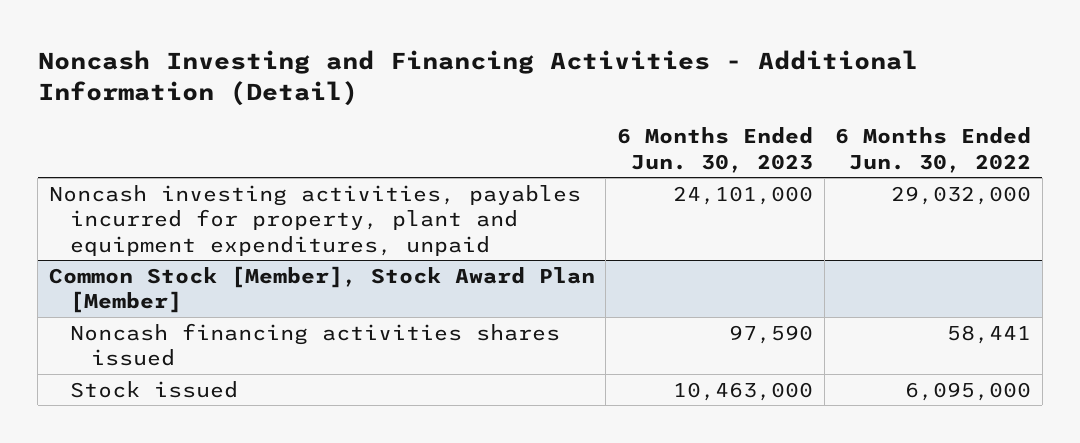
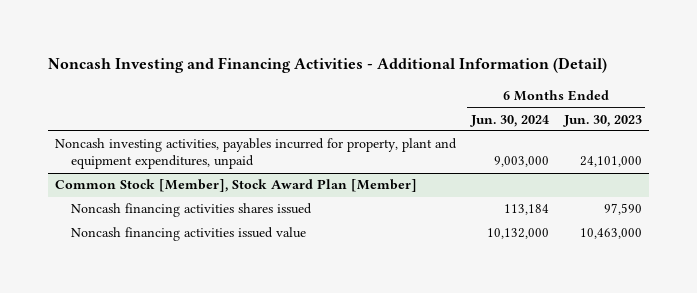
[835,127,1032,173] 6 Months Ended Jun. 30, 2022 -> none
none -> [469,114,549,127] Jun. 30, 2024
[70,380,239,398] Stock issued -> [70,227,306,242] Noncash financing activities issued value

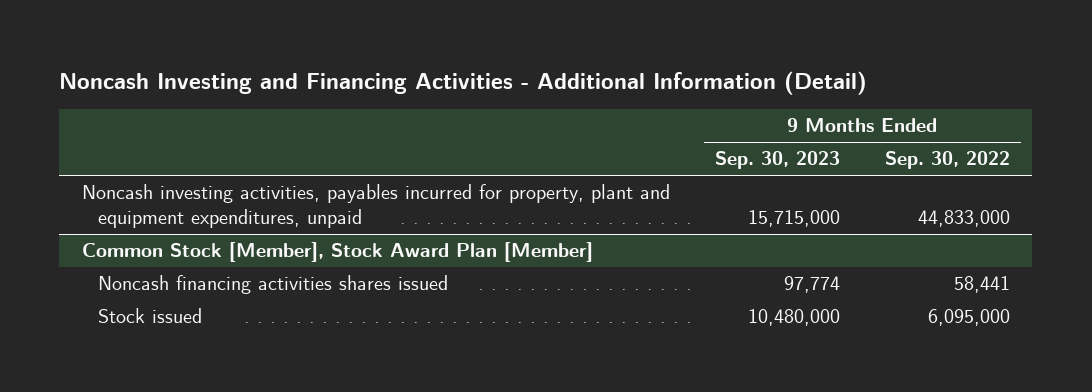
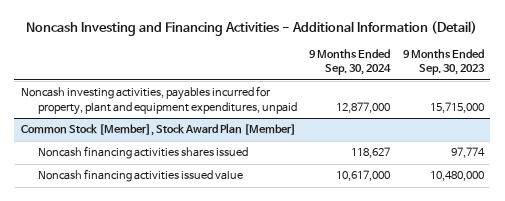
[884,151,1010,170] Sep. 30, 2022 -> none
none -> [309,49,392,76] 9 Months Ended Sep. 30, 2024
[98,308,203,324] Stock issued -> [37,169,243,183] Noncash financing activities issued value

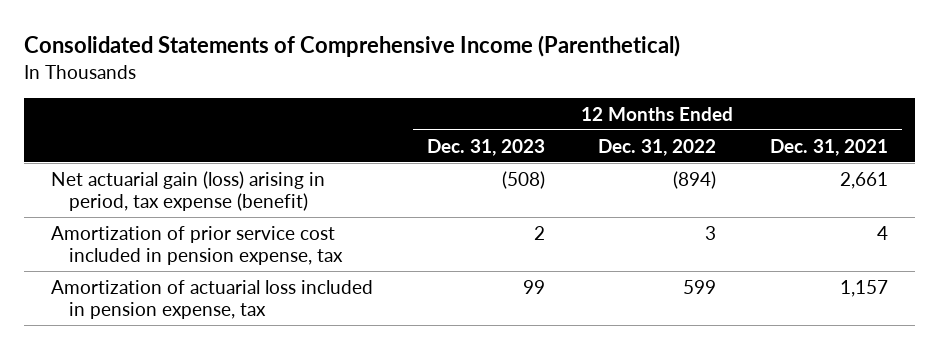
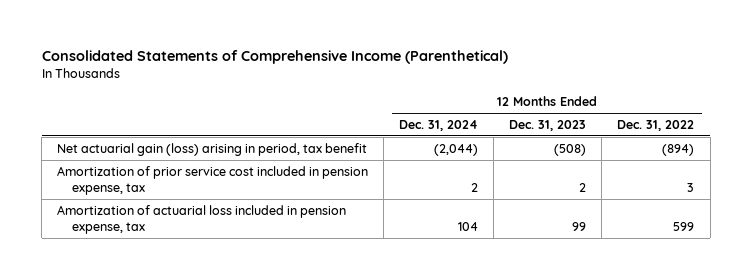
[770,138,889,156] Dec. 31, 2021 -> none
none -> [399,119,479,131] Dec. 31, 2024
[51,170,326,211] Net actuarial gain (loss) arising in period, tax expense (benefit) -> [57,142,368,156] Net actuarial gain (loss) arising in period, tax benefit

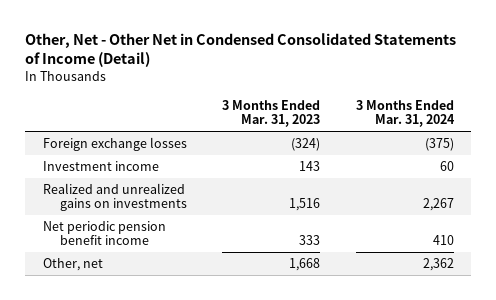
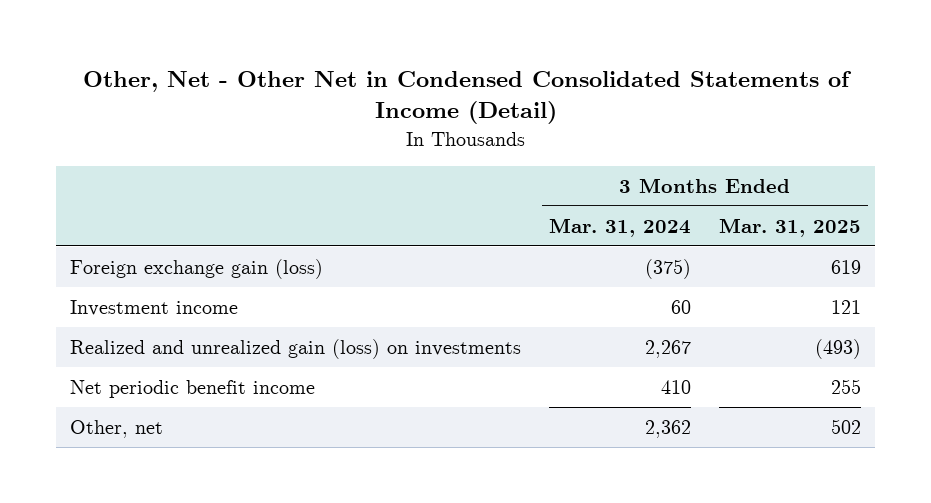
[222,99,321,128] 3 Months Ended Mar. 31, 2023 -> none
none -> [718,217,861,237] Mar. 31, 2025
[42,136,187,151] Foreign exchange losses -> [70,258,324,279] Foreign exchange gain (loss)
[42,182,187,212] Realized and unrealized gains on investments -> [70,338,522,359] Realized and unrealized gain (loss) on investments
[42,220,166,246] Net periodic pension benefit income -> [70,379,316,398] Net periodic benefit income

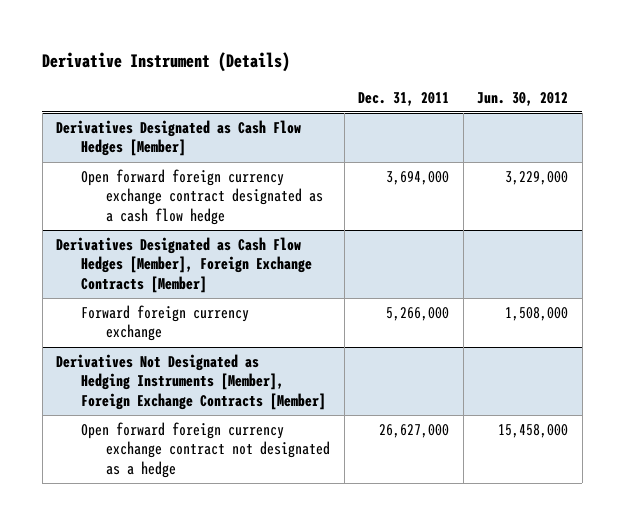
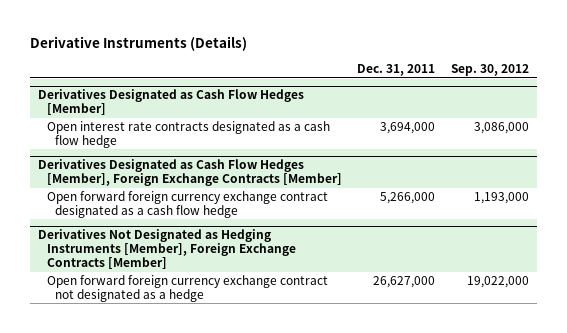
[42,51,291,72] Derivative Instrument (Details) -> [30,36,248,52] Derivative Instruments (Details)
[477,91,569,106] Jun. 30, 2012 -> none
none -> [451,64,530,77] Sep. 30, 2012
[81,169,324,225] Open forward foreign currency exchange contract designated as a cash flow hedge -> [46,121,330,149] Open interest rate contracts designated as a cash flow hedge
[81,305,250,342] Forward foreign currency exchange -> [46,191,328,219] Open forward foreign currency exchange contract designated as a cash flow hedge

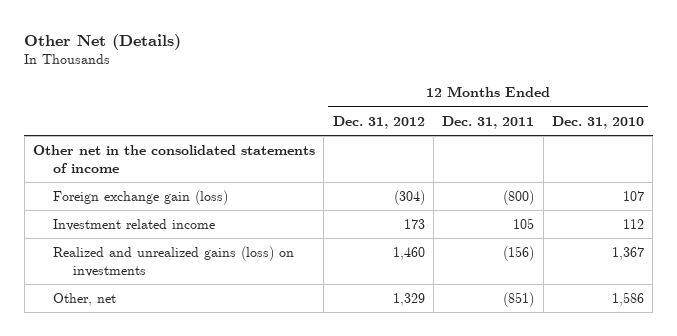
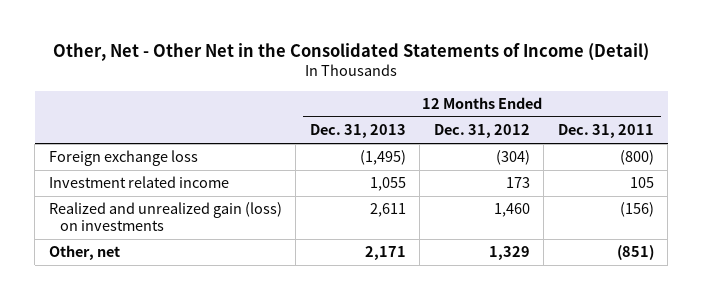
[24,33,182,50] Other Net (Details) -> [53,43,650,62] Other, Net - Other Net in the Consolidated Statements of Income (Detail)
[551,115,644,129] Dec. 31, 2010 -> none
none -> [309,124,406,139] Dec. 31, 2013
[33,144,316,173] Other net in the consolidated statements of income -> none
[53,189,229,205] Foreign exchange gain (loss) -> [48,150,198,167] Foreign exchange loss
[53,245,295,277] Realized and unrealized gains (loss) on investments -> [48,202,282,232] Realized and unrealized gain (loss) on investments

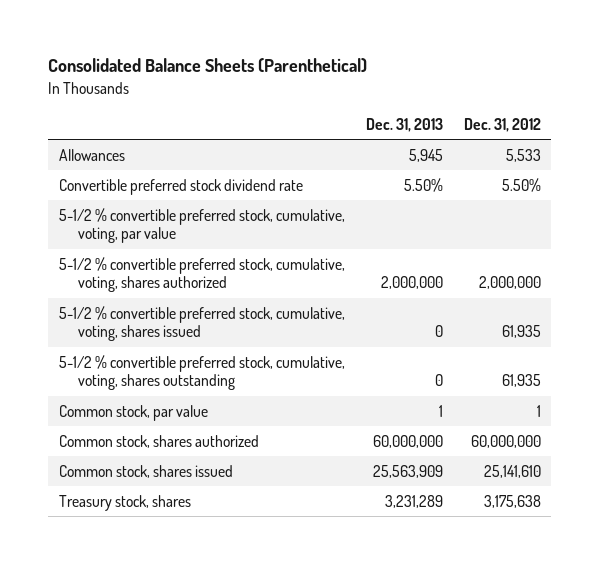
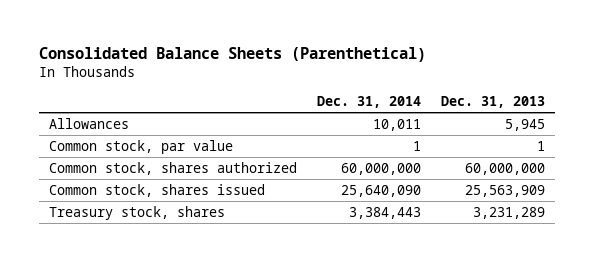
[463,117,541,132] Dec. 31, 2012 -> none
none -> [316,96,421,109] Dec. 31, 2014
[58,178,303,195] Convertible preferred stock dividend rate -> none
[58,207,345,244] 5-1/2 % convertible preferred stock, cumulative, voting, par value -> none
[58,256,345,293] 5-1/2 % convertible preferred stock, cumulative, voting, shares authorized -> none
[58,305,345,342] 5-1/2 % convertible preferred stock, cumulative, voting, shares issued -> none
[58,354,345,391] 5-1/2 % convertible preferred stock, cumulative, voting, shares outstanding -> none

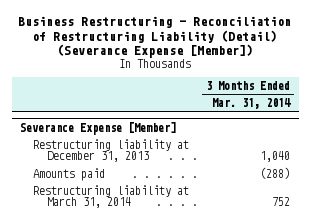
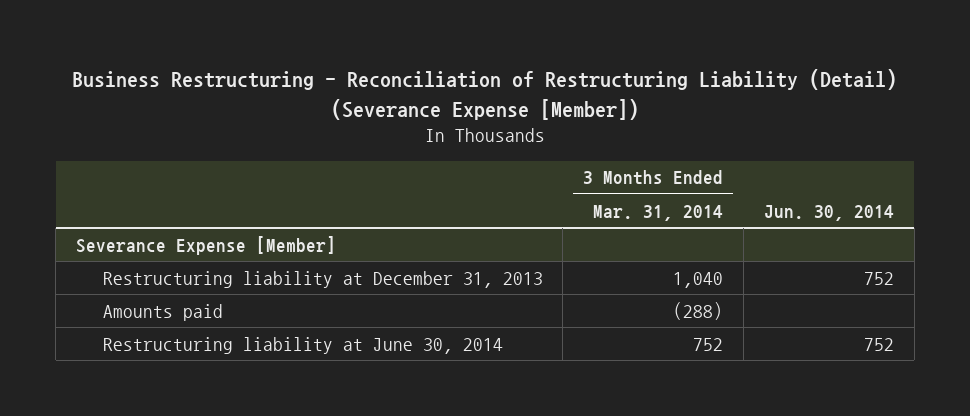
none -> [763,204,894,221] Jun. 30, 2014
[33,184,190,209] Restructuring liability at March 31, 2014 -> [102,336,503,354] Restructuring liability at June 30, 2014

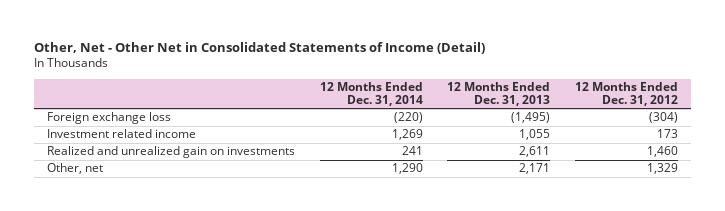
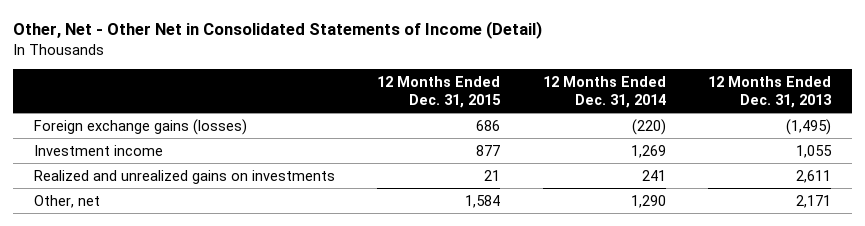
[575,82,679,107] 12 Months Ended Dec. 31, 2012 -> none
none -> [377,75,502,108] 12 Months Ended Dec. 31, 2015
[46,112,171,125] Foreign exchange loss -> [33,118,247,135] Foreign exchange gains (losses)
[46,129,196,139] Investment related income -> [33,144,163,156] Investment income
[46,146,295,159] Realized and unrealized gain on investments -> [33,169,335,184] Realized and unrealized gains on investments

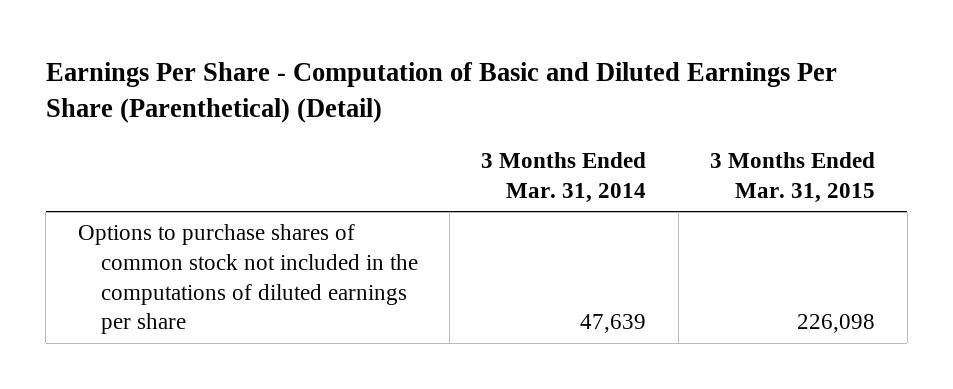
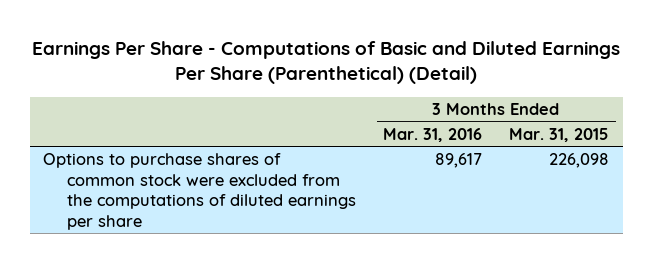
[45,62,837,123] Earnings Per Share - Computation of Basic and Diluted Earnings Per Share (Parenthetical) (Detail) -> [32,40,621,85] Earnings Per Share - Computations of Basic and Diluted Earnings Per Share (Parenthetical) (Detail)
[481,152,647,203] 3 Months Ended Mar. 31, 2014 -> none
none -> [383,127,483,142] Mar. 31, 2016
[77,224,418,335] Options to purchase shares of common stock not included in the computations of diluted earnings per share -> [43,153,357,230] Options to purchase shares of common stock were excluded from the computations of diluted earnings per share

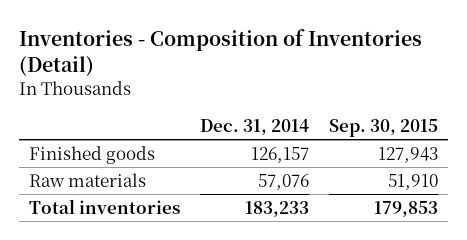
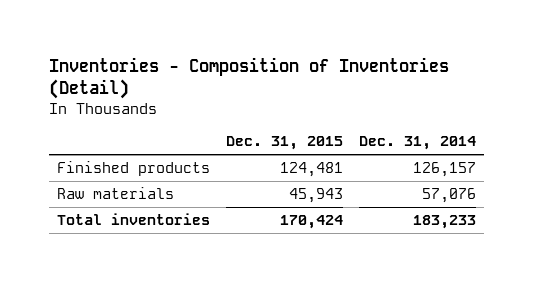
[328,118,438,137] Sep. 30, 2015 -> none
none -> [225,136,343,151] Dec. 31, 2015
[29,145,156,164] Finished goods -> [57,161,211,177] Finished products

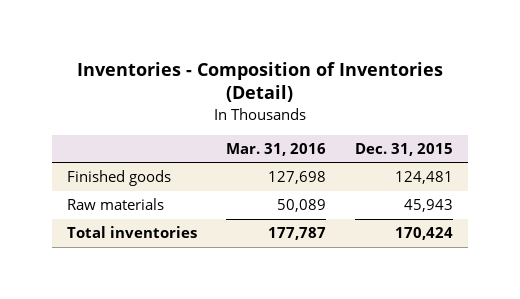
[358,136,476,151] Dec. 31, 2014 -> none
none -> [226,142,327,156] Mar. 31, 2016
[57,161,211,177] Finished products -> [66,170,171,187] Finished goods

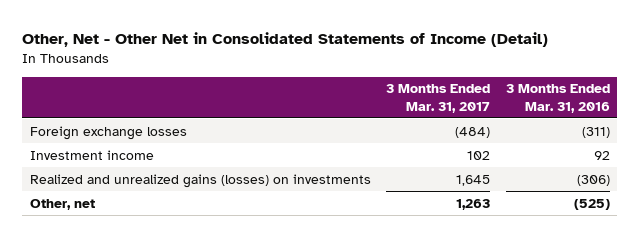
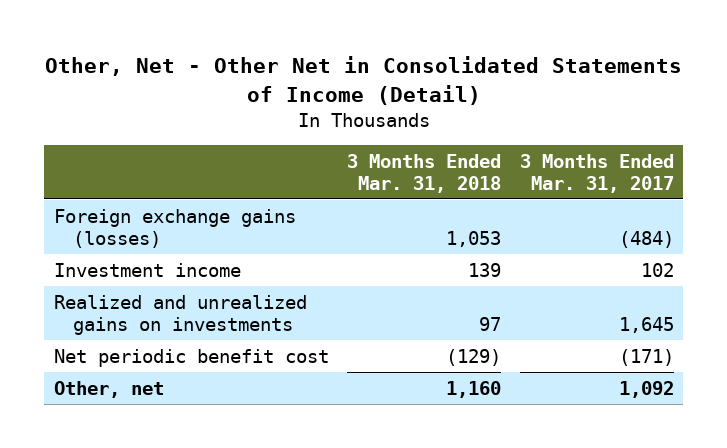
[505,84,610,113] 3 Months Ended Mar. 31, 2016 -> none
none -> [347,153,502,193] 3 Months Ended Mar. 31, 2018
[30,125,188,140] Foreign exchange losses -> [53,208,296,248] Foreign exchange gains (losses)
[30,173,372,188] Realized and unrealized gains (losses) on investments -> [53,294,307,335] Realized and unrealized gains on investments
none -> [53,348,329,367] Net periodic benefit cost
[456,198,491,210] 1,263 -> [618,380,674,398] 1,092

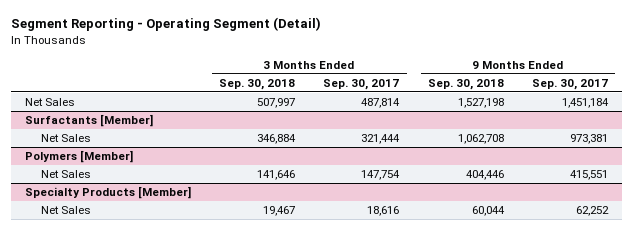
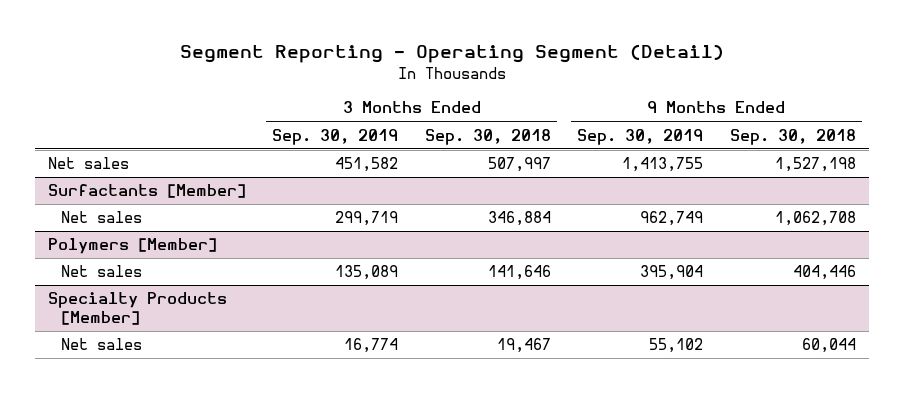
[323,78,400,90] Sep. 30, 2017 -> none
[532,78,609,90] Sep. 30, 2017 -> none
none -> [272,128,399,145] Sep. 30, 2019
none -> [577,128,704,145] Sep. 30, 2019
[24,98,75,107] Net Sales -> [47,157,129,170] Net sales
[41,134,92,143] Net Sales -> [61,211,143,224] Net sales
[41,170,92,179] Net Sales -> [61,265,143,278] Net sales
[41,206,92,215] Net Sales -> [61,338,143,351] Net sales

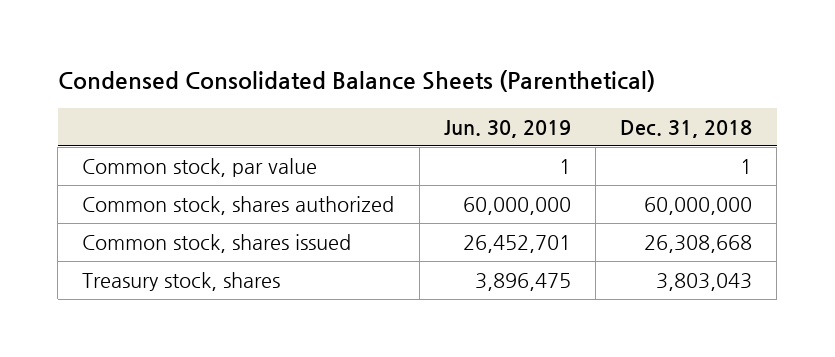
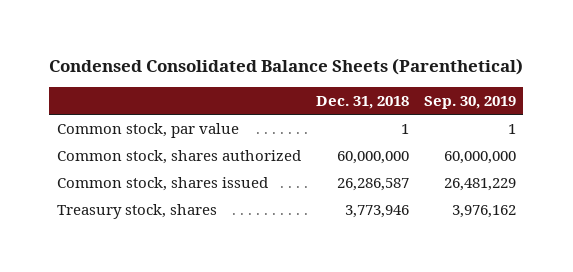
[443,119,571,138] Jun. 30, 2019 -> none
none -> [423,96,516,110] Sep. 30, 2019
[644,234,753,253] 26,308,668 -> [336,177,409,191] 26,286,587
[656,272,753,291] 3,803,043 -> [344,204,409,218] 3,773,946

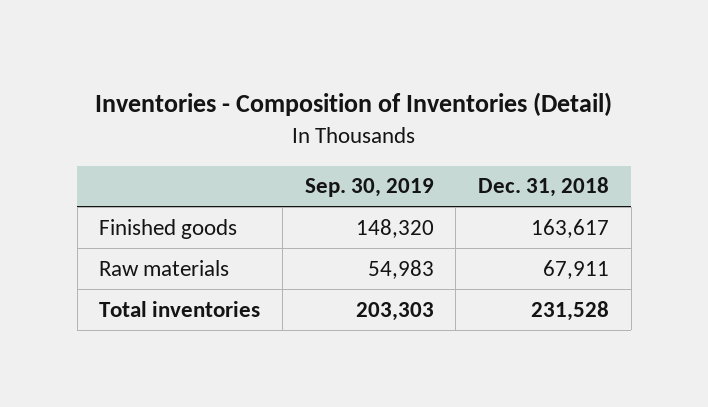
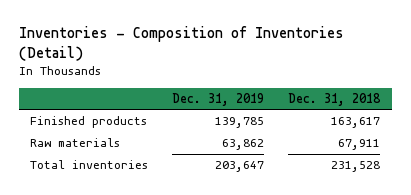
[304,178,434,198] Sep. 30, 2019 -> none
none -> [172,92,265,106] Dec. 31, 2019
[99,218,238,239] Finished goods -> [30,116,148,129] Finished products

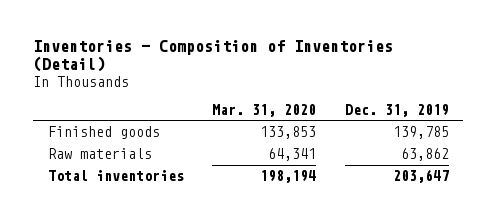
[288,92,382,106] Dec. 31, 2018 -> none
none -> [212,103,317,117] Mar. 31, 2020
[30,116,148,129] Finished products -> [47,126,160,140] Finished goods

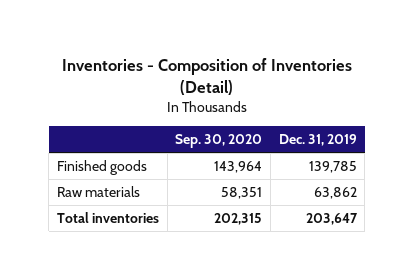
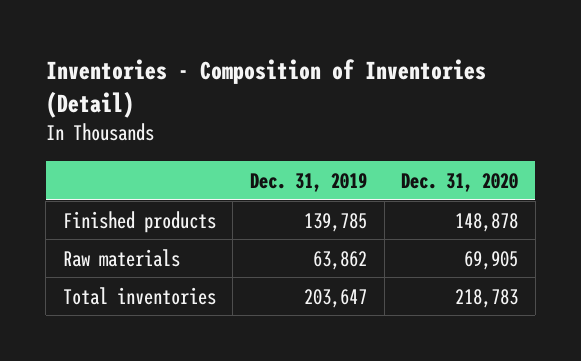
[175,134,263,149] Sep. 30, 2020 -> none
none -> [401,172,519,192] Dec. 31, 2020
[56,160,147,176] Finished goods -> [62,210,216,233] Finished products

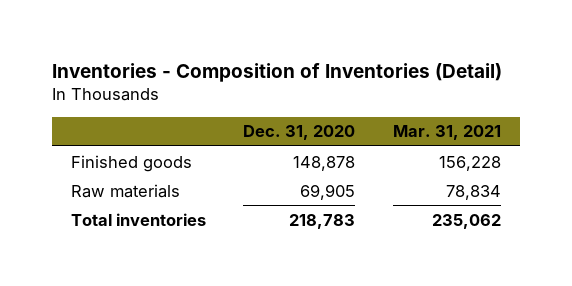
[250,172,368,192] Dec. 31, 2019 -> none
none -> [392,125,501,141] Mar. 31, 2021
[62,210,216,233] Finished products -> [70,154,192,172] Finished goods

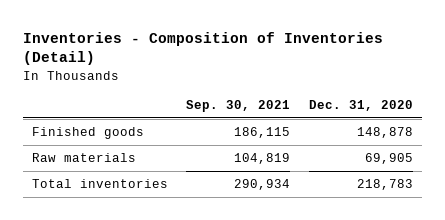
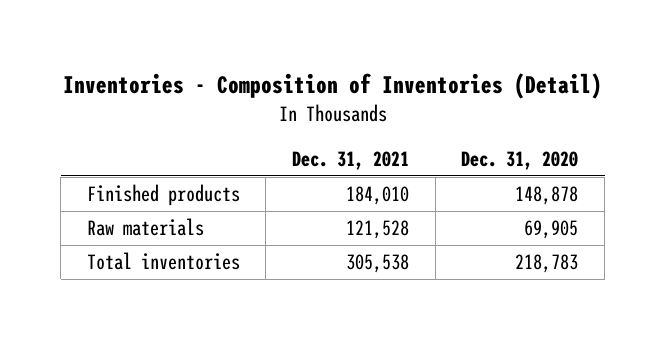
[186,100,291,113] Sep. 30, 2021 -> none
none -> [292,150,410,170] Dec. 31, 2021
[31,127,144,140] Finished goods -> [86,184,240,207] Finished products

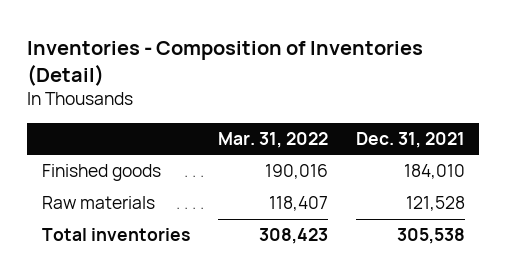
[461,150,579,170] Dec. 31, 2020 -> none
none -> [217,131,328,148] Mar. 31, 2022
[86,184,240,207] Finished products -> [41,164,161,182] Finished goods

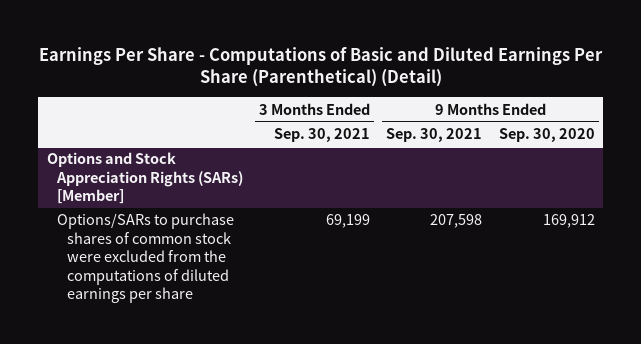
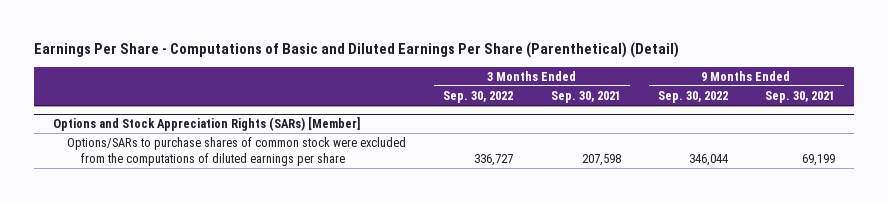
[498,128,595,143] Sep. 30, 2020 -> none
none -> [443,90,514,103] Sep. 30, 2022
none -> [657,90,728,103] Sep. 30, 2022
[326,214,371,229] 69,199 -> [581,154,621,167] 207,598
[430,214,483,229] 207,598 -> [802,154,836,167] 69,199

